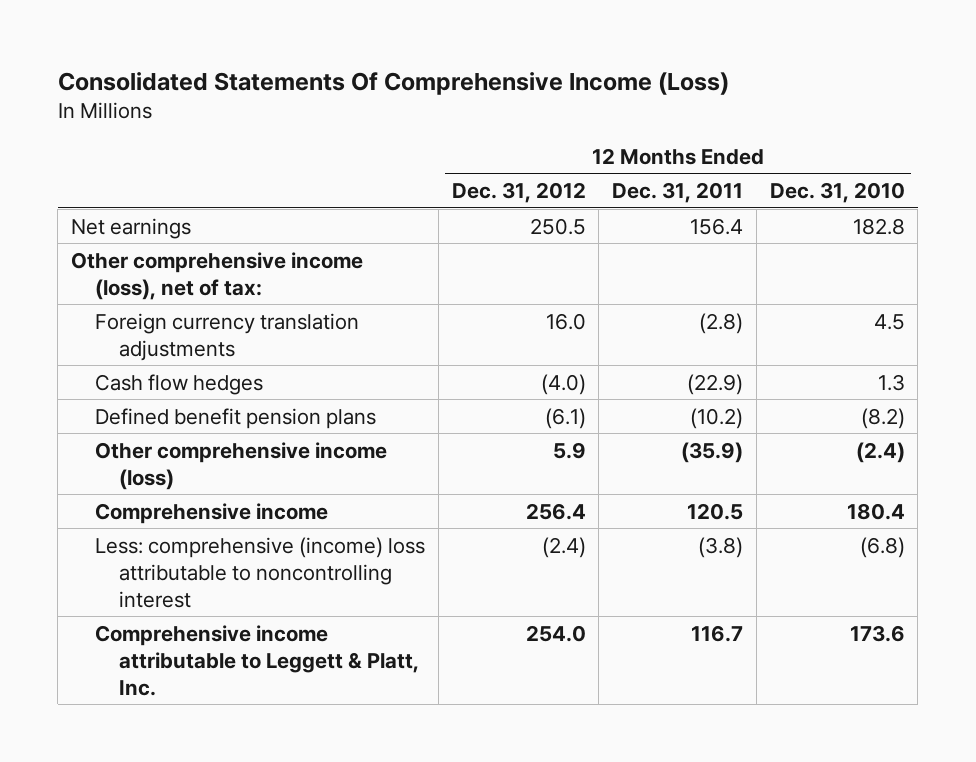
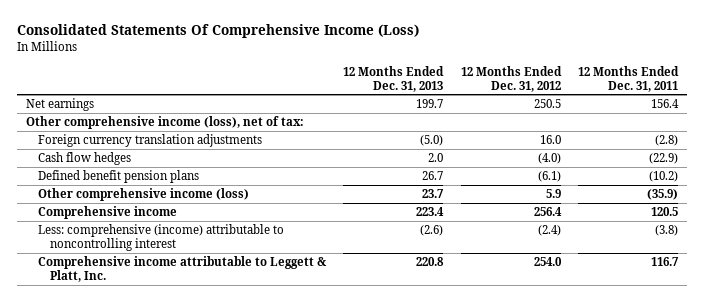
[769,181,905,203] Dec. 31, 2010 -> none
none -> [343,65,445,92] 12 Months Ended Dec. 31, 2013
[95,536,426,608] Less: comprehensive (income) loss attributable to noncontrolling interest -> [38,224,285,252] Less: comprehensive (income) attributable to noncontrolling interest

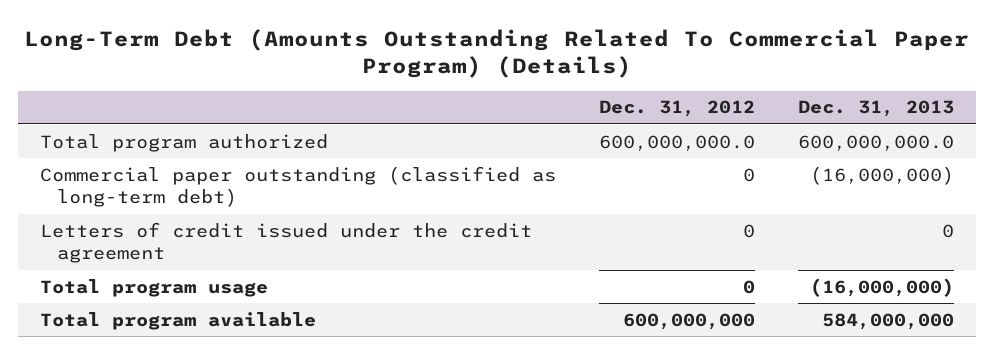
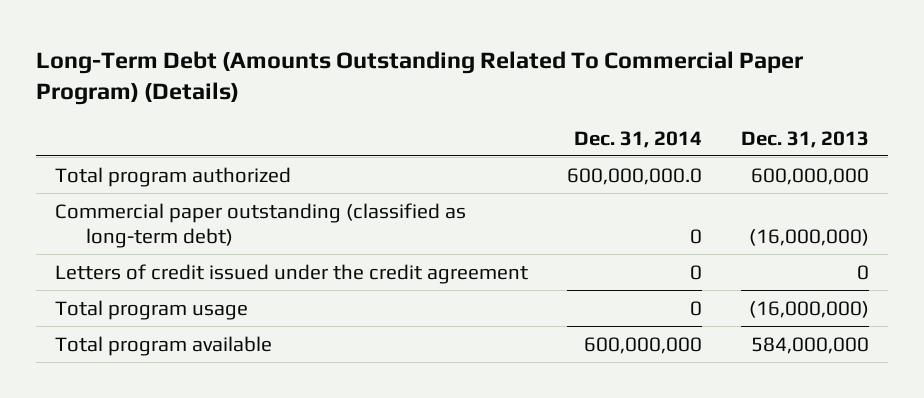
[598,100,755,118] Dec. 31, 2012 -> none
none -> [574,130,703,148] Dec. 31, 2014
[798,134,955,151] 600,000,000.0 -> [750,167,869,185] 600,000,000

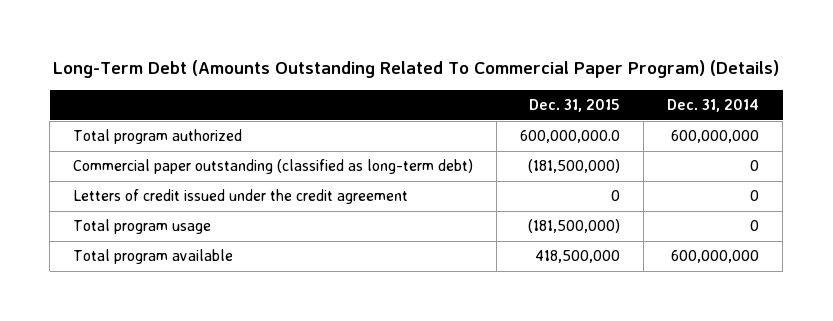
[740,130,869,148] Dec. 31, 2013 -> none
none -> [529,99,621,113] Dec. 31, 2015
[567,167,703,185] 600,000,000.0 -> [671,130,760,144] 600,000,000

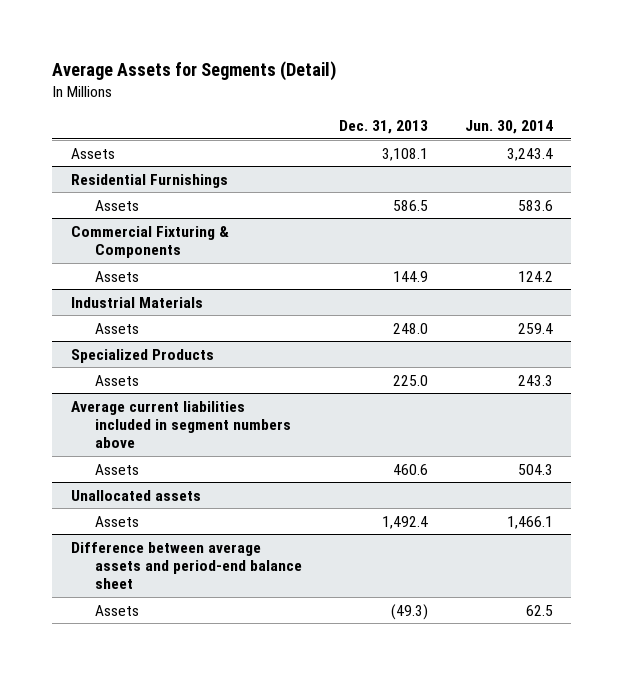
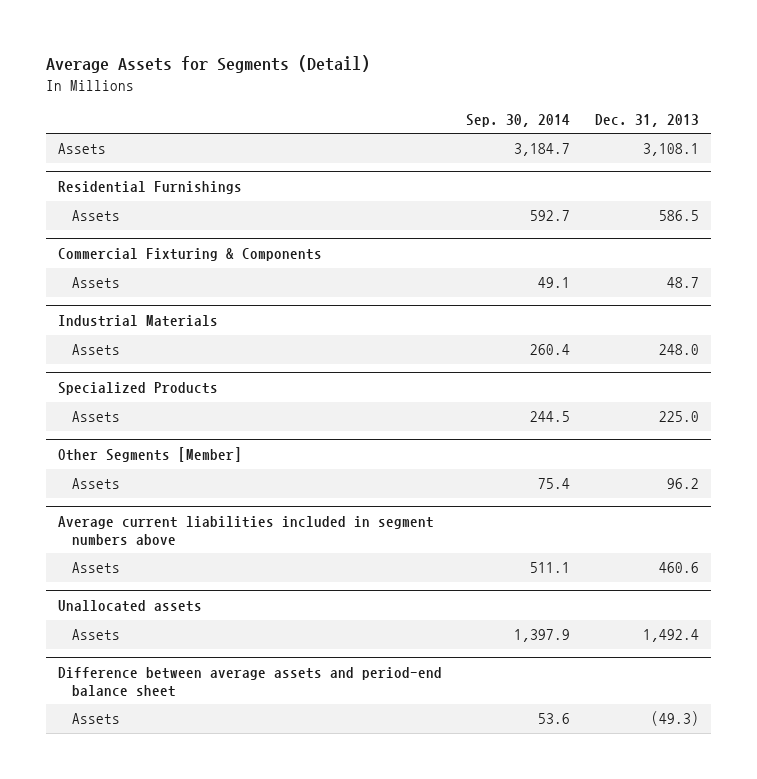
[464,120,553,135] Jun. 30, 2014 -> none
none -> [466,113,571,127] Sep. 30, 2014
[392,270,428,282] 144.9 -> [666,277,699,289] 48.7
none -> [57,447,242,463] Other Segments [Member]
none -> [72,478,121,490] Assets

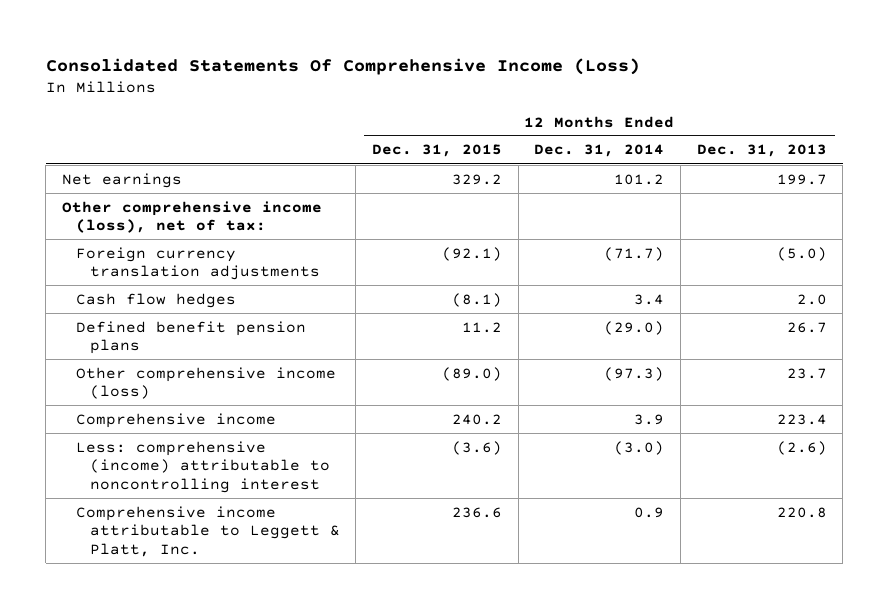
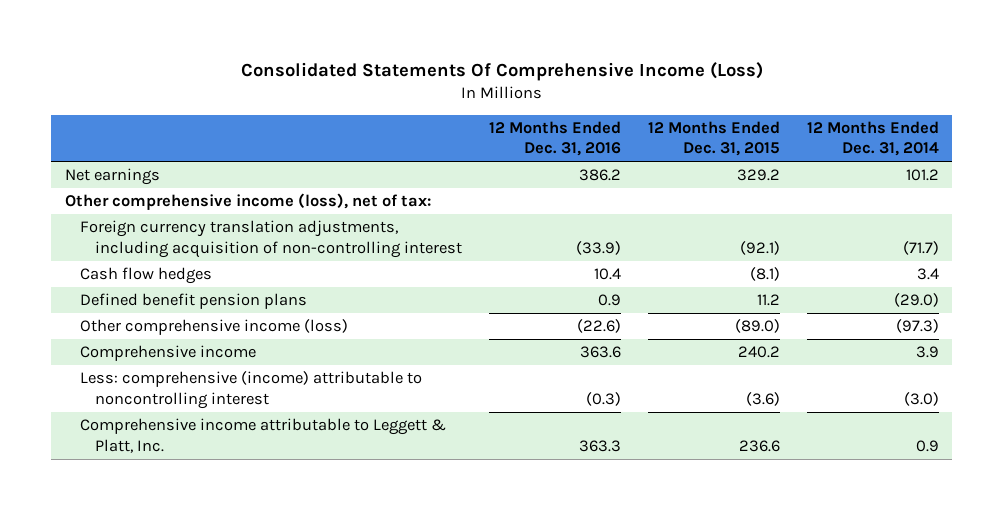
[696,144,827,158] Dec. 31, 2013 -> none
none -> [489,120,622,157] 12 Months Ended Dec. 31, 2016
[75,246,320,281] Foreign currency translation adjustments -> [79,220,463,258] Foreign currency translation adjustments, including acquisition of non-controlling interest

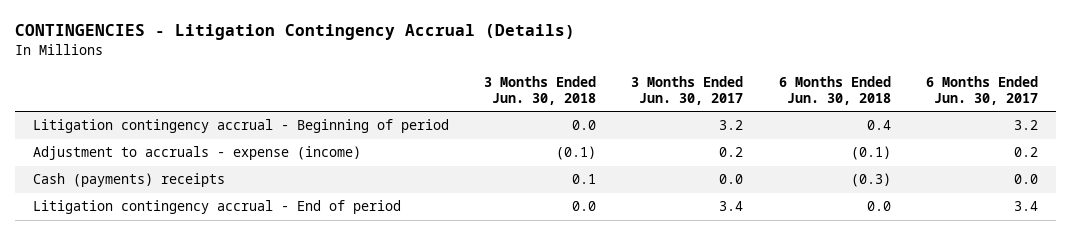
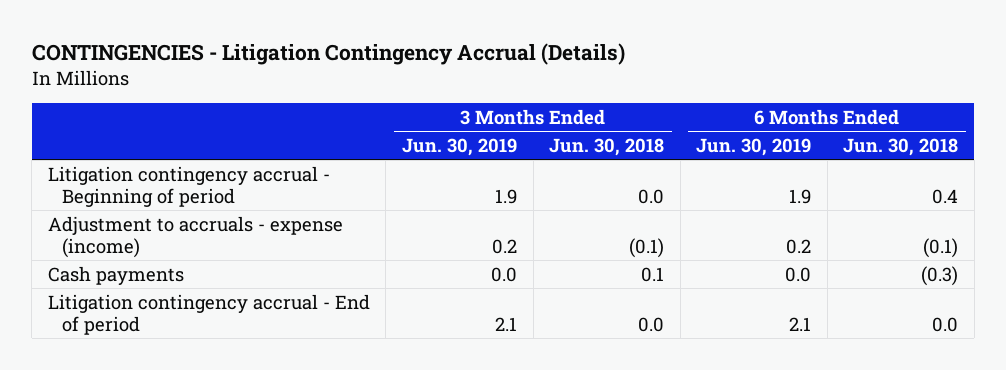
[631,75,744,106] 3 Months Ended Jun. 30, 2017 -> none
[925,75,1038,106] 6 Months Ended Jun. 30, 2017 -> none
none -> [402,138,518,157] Jun. 30, 2019
none -> [696,138,812,157] Jun. 30, 2019
[32,173,225,188] Cash (payments) receipts -> [47,265,184,285] Cash payments

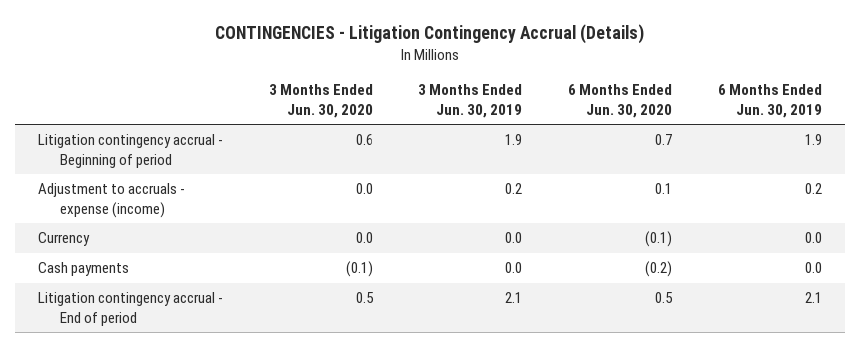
[549,138,665,157] Jun. 30, 2018 -> none
[843,138,959,157] Jun. 30, 2018 -> none
none -> [268,84,373,118] 3 Months Ended Jun. 30, 2020
none -> [568,84,673,118] 6 Months Ended Jun. 30, 2020
none -> [38,232,91,247] Currency

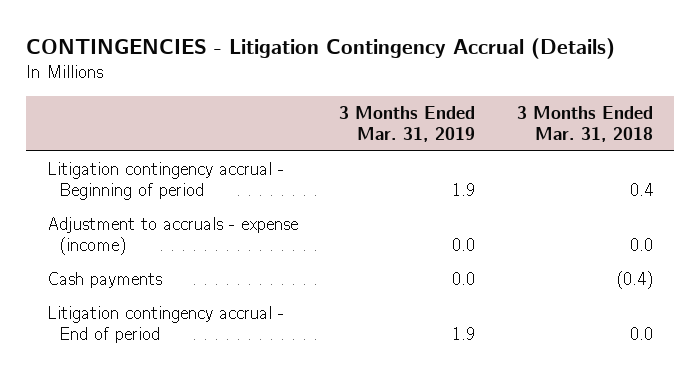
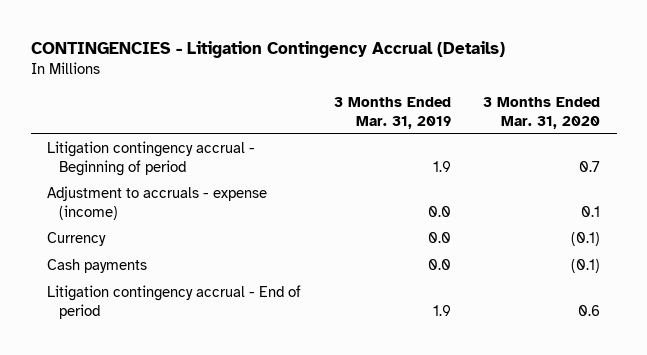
[516,106,653,142] 3 Months Ended Mar. 31, 2018 -> none
none -> [483,97,601,129] 3 Months Ended Mar. 31, 2020
none -> [46,232,106,247] Currency

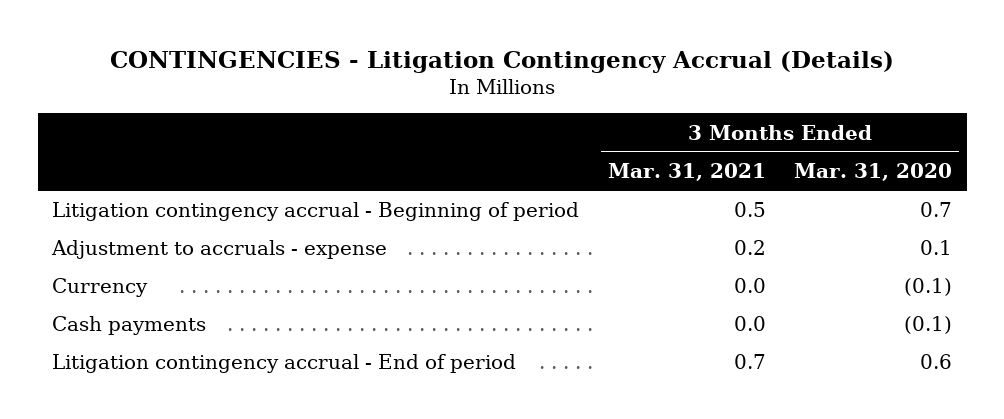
[333,97,451,129] 3 Months Ended Mar. 31, 2019 -> none
none -> [607,162,766,181] Mar. 31, 2021
[46,186,267,220] Adjustment to accruals - expense (income) -> [51,240,388,260] Adjustment to accruals - expense

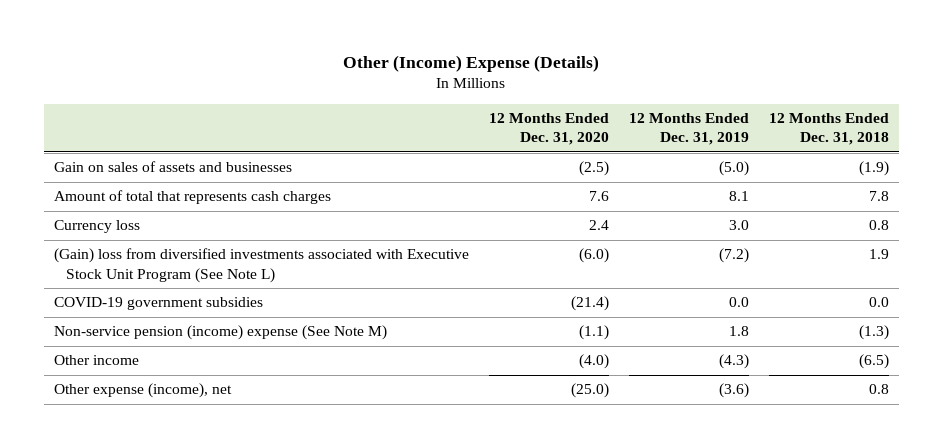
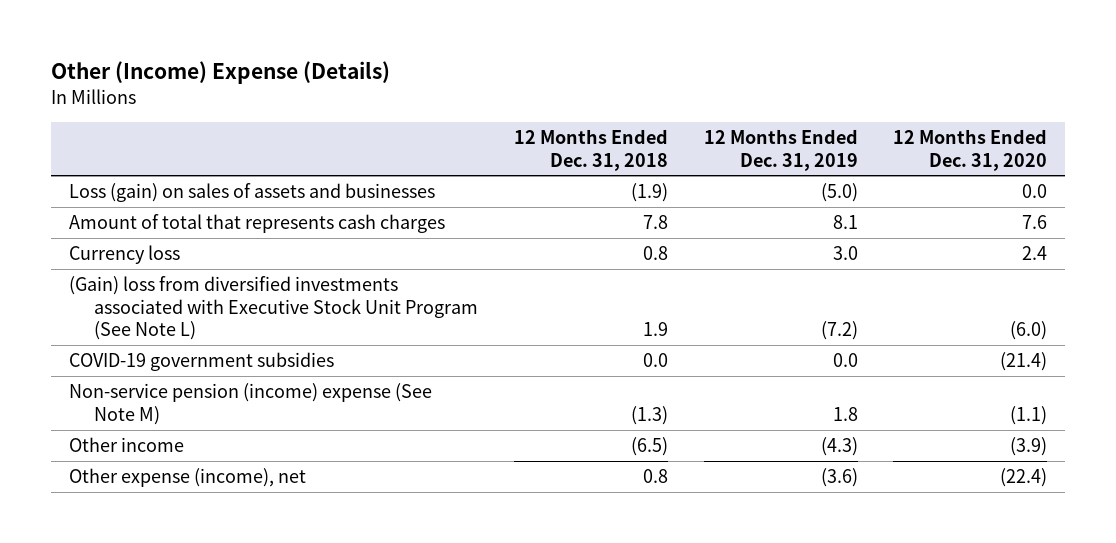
[53,161,292,173] Gain on sales of assets and businesses -> [68,183,435,203] Loss (gain) on sales of assets and businesses
[578,161,609,177] (2.5) -> [1022,184,1048,199] 0.0
[578,354,609,370] (4.0) -> [1010,437,1048,457] (3.9)
[570,383,609,399] (25.0) -> [1000,468,1048,488] (22.4)

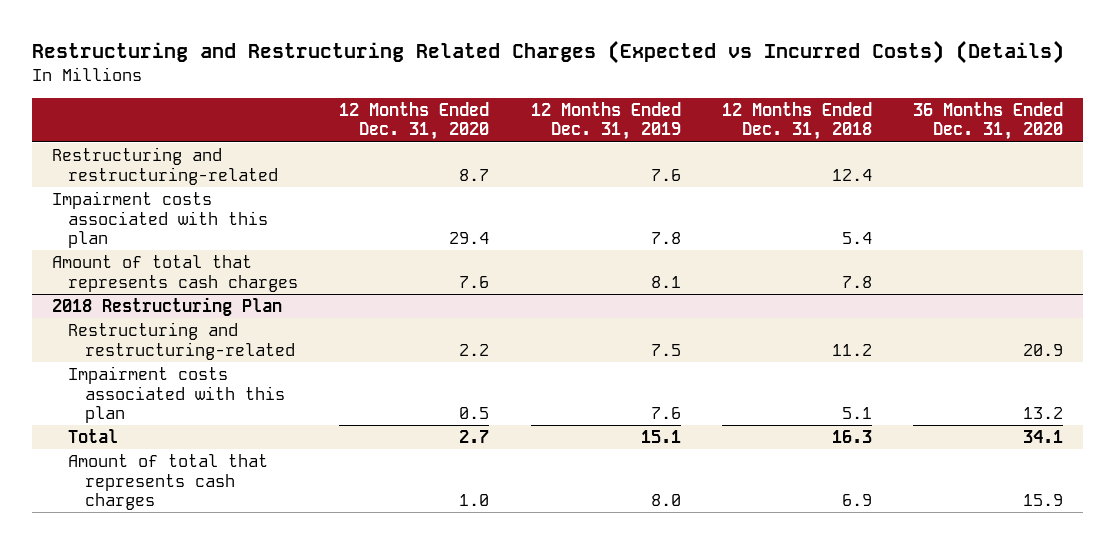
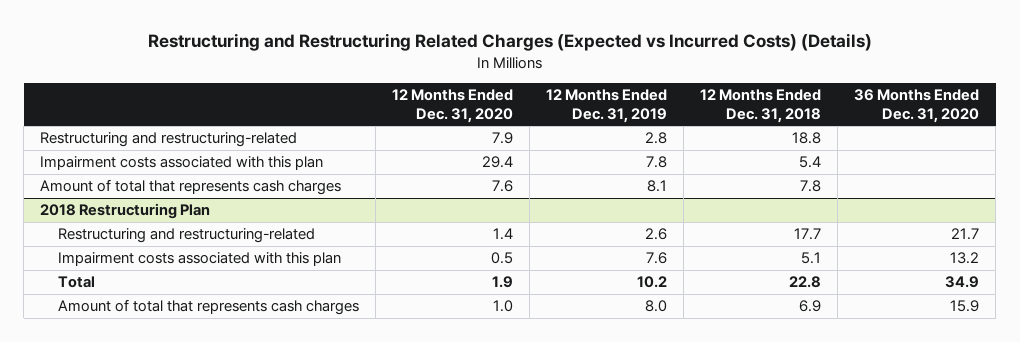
[459,168,490,181] 8.7 -> [491,132,513,145] 7.9
[650,168,681,181] 7.6 -> [644,132,667,145] 2.8
[831,168,872,181] 12.4 -> [792,132,822,145] 18.8
[459,343,490,356] 2.2 -> [492,228,513,241] 1.4
[650,343,681,356] 7.5 -> [644,228,667,241] 2.6
[831,343,872,356] 11.2 -> [794,228,822,241] 17.7
[1022,343,1063,356] 20.9 -> [951,228,980,241] 21.7
[459,429,490,443] 2.7 -> [491,276,513,289] 1.9
[640,429,681,443] 15.1 -> [636,276,667,289] 10.2
[831,429,872,443] 16.3 -> [789,276,822,289] 22.8
[1022,429,1063,443] 34.1 -> [945,276,980,289] 34.9

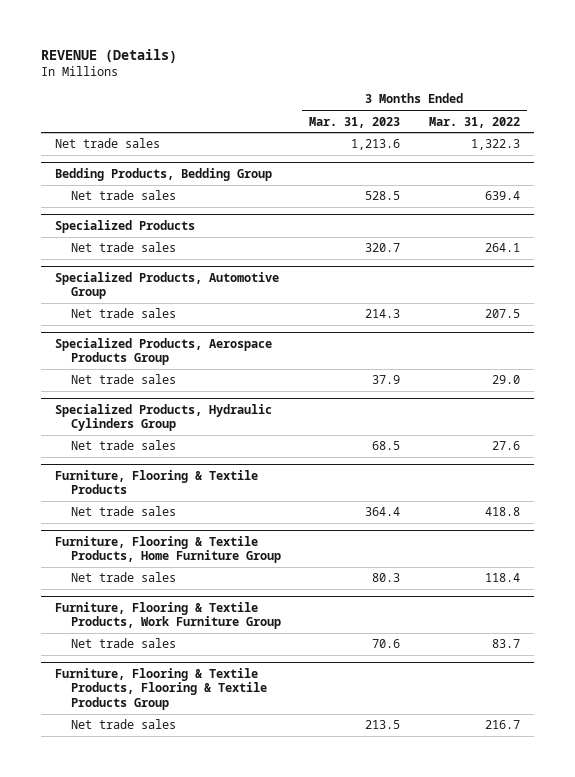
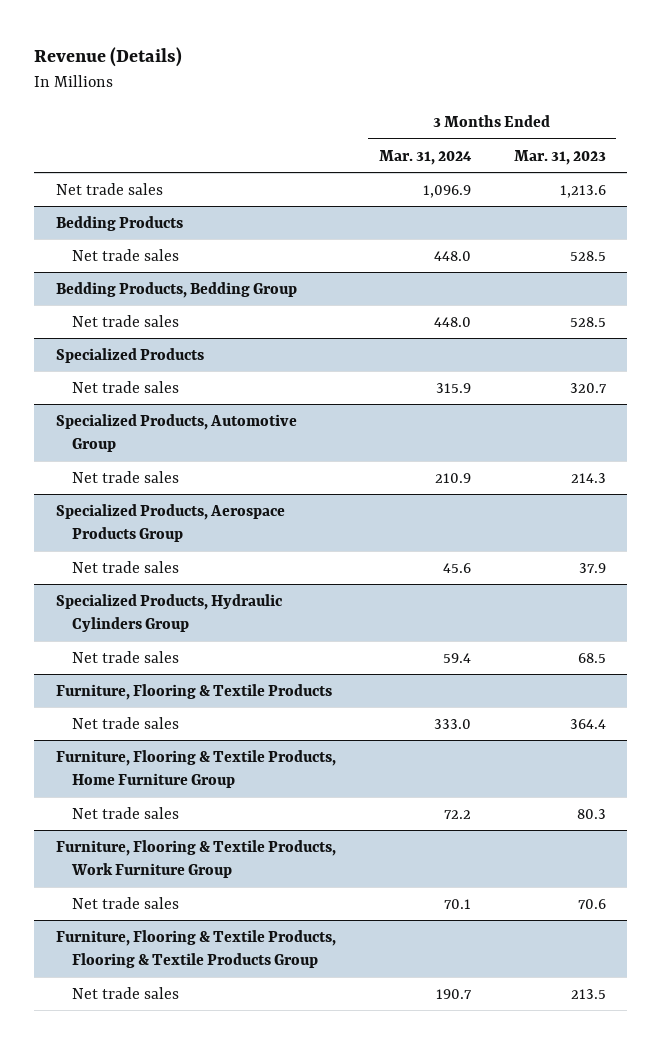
[41,48,178,63] REVENUE (Details) -> [34,47,183,68] Revenue (Details)
[428,116,520,128] Mar. 31, 2022 -> none
none -> [378,149,472,165] Mar. 31, 2024
none -> [55,215,183,231] Bedding Products
none -> [71,248,179,261] Net trade sales

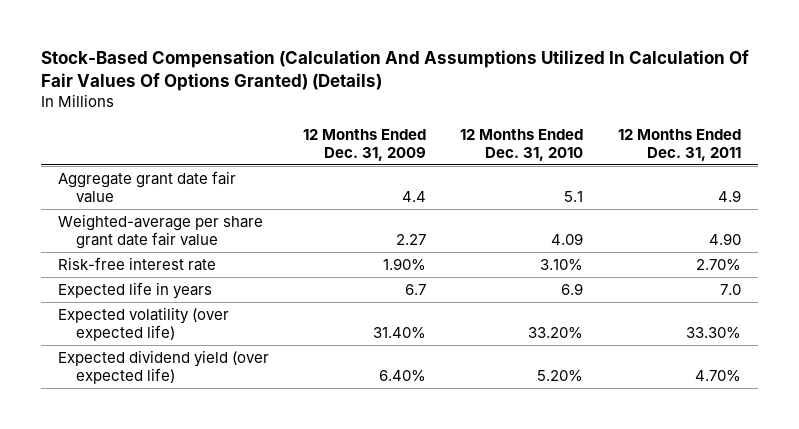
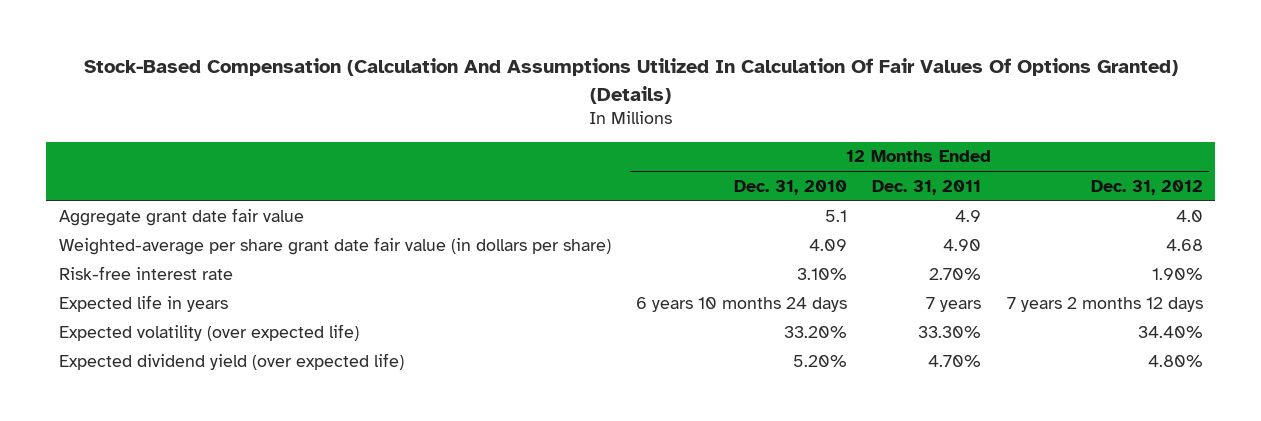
[303,128,427,162] 12 Months Ended Dec. 31, 2009 -> none
none -> [1090,179,1203,195] Dec. 31, 2012
[57,213,263,250] Weighted-average per share grant date fair value -> [58,236,611,255] Weighted-average per share grant date fair value (in dollars per share)
[561,282,584,295] 6.9 -> [636,296,848,312] 6 years 10 months 24 days
[719,283,741,295] 7.0 -> [926,296,982,312] 7 years

